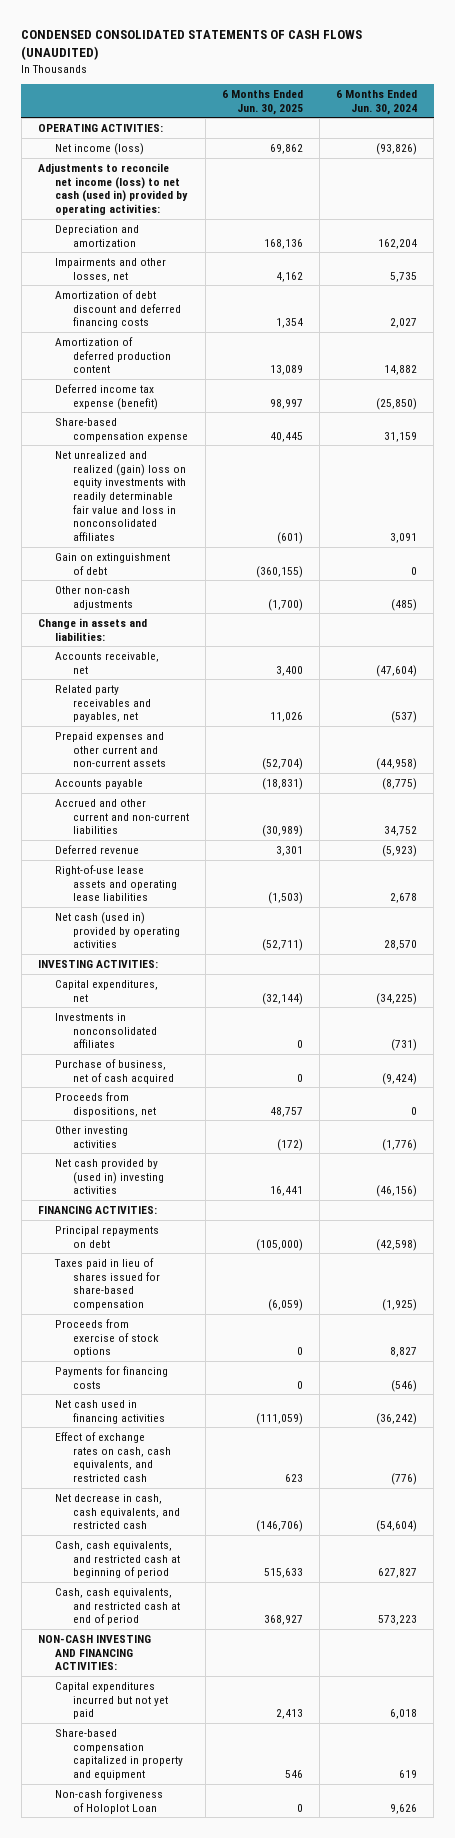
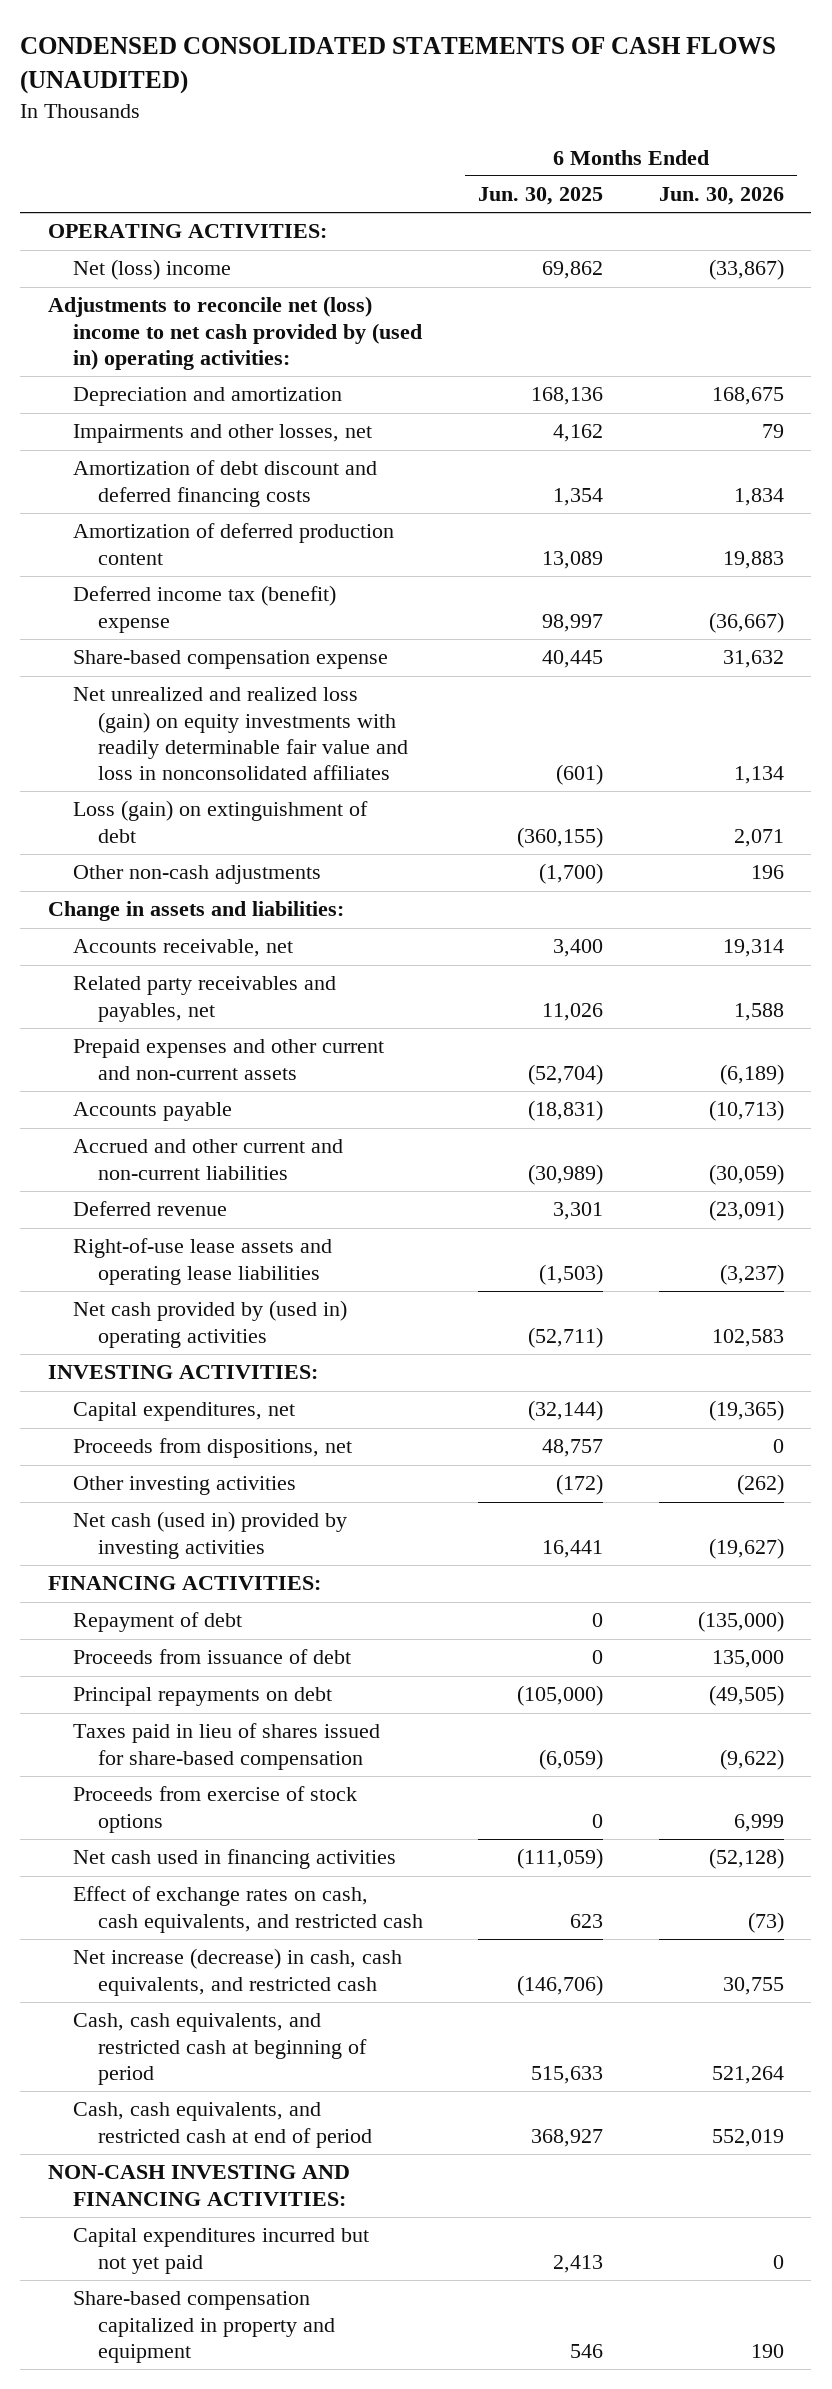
[336,89,418,115] 6 Months Ended Jun. 30, 2024 -> none
none -> [658,187,784,206] Jun. 30, 2026
[55,142,145,155] Net income (loss) -> [73,259,232,281] Net (loss) income
[37,162,189,215] Adjustments to reconcile net income (loss) to net cash (used in) provided by operating activities: -> [47,296,423,370] Adjustments to reconcile net (loss) income to net cash provided by (used in) operating activities:
[55,383,158,410] Deferred income tax expense (benefit) -> [73,585,337,633] Deferred income tax (benefit) expense
[55,450,186,541] Net unrealized and realized (gain) loss on equity investments with readily determinable fair value and loss in nonconsolidated affiliates -> [73,687,409,780] Net unrealized and realized loss (gain) on equity investments with readily determinable fair value and loss in nonconsolidated affiliates
[55,552,171,575] Gain on extinguishment of debt -> [73,800,369,843] Loss (gain) on extinguishment of debt
[55,911,180,949] Net cash (used in) provided by operating activities -> [73,1300,348,1348] Net cash provided by (used in) operating activities
[55,1012,157,1049] Investments in nonconsolidated affiliates -> none
[55,1058,174,1084] Purchase of business, net of cash acquired -> none
[55,1158,164,1195] Net cash provided by (used in) investing activities -> [73,1511,348,1559] Net cash (used in) provided by investing activities
none -> [73,1612,243,1633] Repayment of debt
none -> [73,1649,352,1665] Proceeds from issuance of debt
[55,1365,169,1389] Payments for financing costs -> none
[55,1493,180,1530] Net decrease in cash, cash equivalents, and restricted cash -> [73,1948,403,1996] Net increase (decrease) in cash, cash equivalents, and restricted cash
[55,1788,164,1814] Non-cash forgiveness of Holoplot Loan -> none

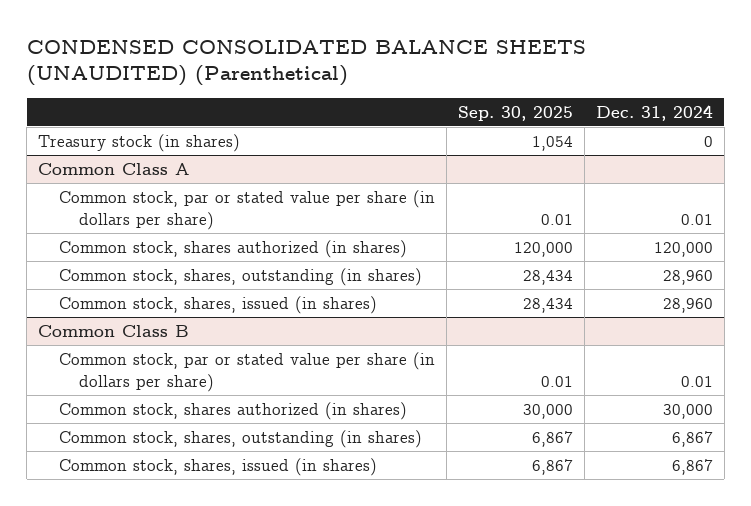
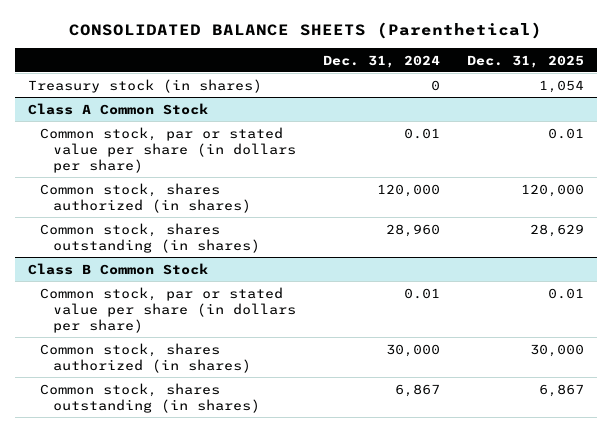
[26,39,586,87] CONDENSED CONSOLIDATED BALANCE SHEETS (UNAUDITED) (Parenthetical) -> [68,21,542,39] CONSOLIDATED BALANCE SHEETS (Parenthetical)
[457,105,573,121] Sep. 30, 2025 -> none
none -> [466,54,584,68] Dec. 31, 2025
[38,162,190,175] Common Class A -> [27,102,208,115] Class A Common Stock
[58,295,377,314] Common stock, shares, issued (in shares) -> none
[58,267,422,286] Common stock, shares, outstanding (in shares) -> [40,222,260,253] Common stock, shares outstanding (in shares)
[38,324,190,337] Common Class B -> [27,262,208,275] Class B Common Stock
[58,457,377,476] Common stock, shares, issued (in shares) -> none
[58,429,422,448] Common stock, shares, outstanding (in shares) -> [40,382,260,413] Common stock, shares outstanding (in shares)

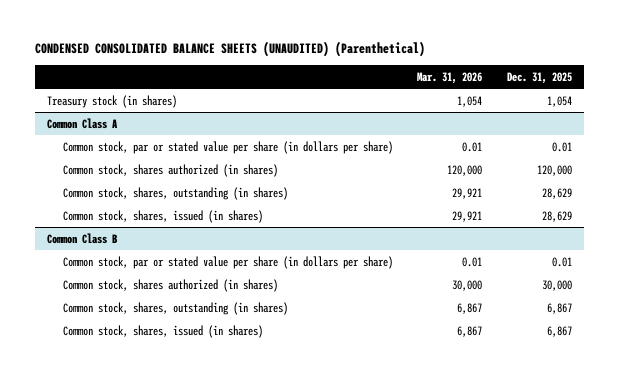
[68,21,542,39] CONSOLIDATED BALANCE SHEETS (Parenthetical) -> [34,41,425,58] CONDENSED CONSOLIDATED BALANCE SHEETS (UNAUDITED) (Parenthetical)
[322,54,440,68] Dec. 31, 2024 -> none
none -> [417,71,483,84] Mar. 31, 2026
[27,102,208,115] Class A Common Stock -> [46,117,118,129] Common Class A
[40,222,260,253] Common stock, shares outstanding (in shares) -> [63,186,289,200] Common stock, shares, outstanding (in shares)
none -> [63,209,264,223] Common stock, shares, issued (in shares)
[27,262,208,275] Class B Common Stock -> [46,232,118,244] Common Class B
[40,382,260,413] Common stock, shares outstanding (in shares) -> [63,301,289,315] Common stock, shares, outstanding (in shares)
none -> [63,324,264,338] Common stock, shares, issued (in shares)

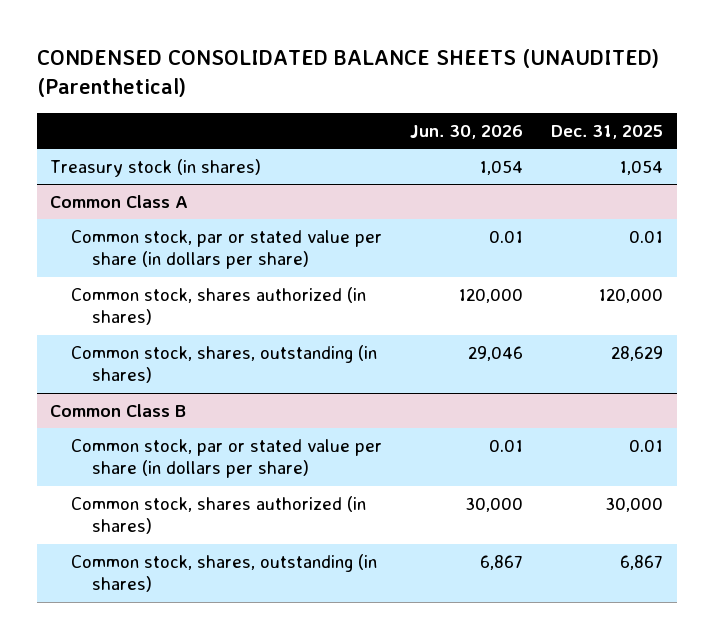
[417,71,483,84] Mar. 31, 2026 -> none
none -> [410,124,524,139] Jun. 30, 2026
[63,209,264,223] Common stock, shares, issued (in shares) -> none
[63,324,264,338] Common stock, shares, issued (in shares) -> none

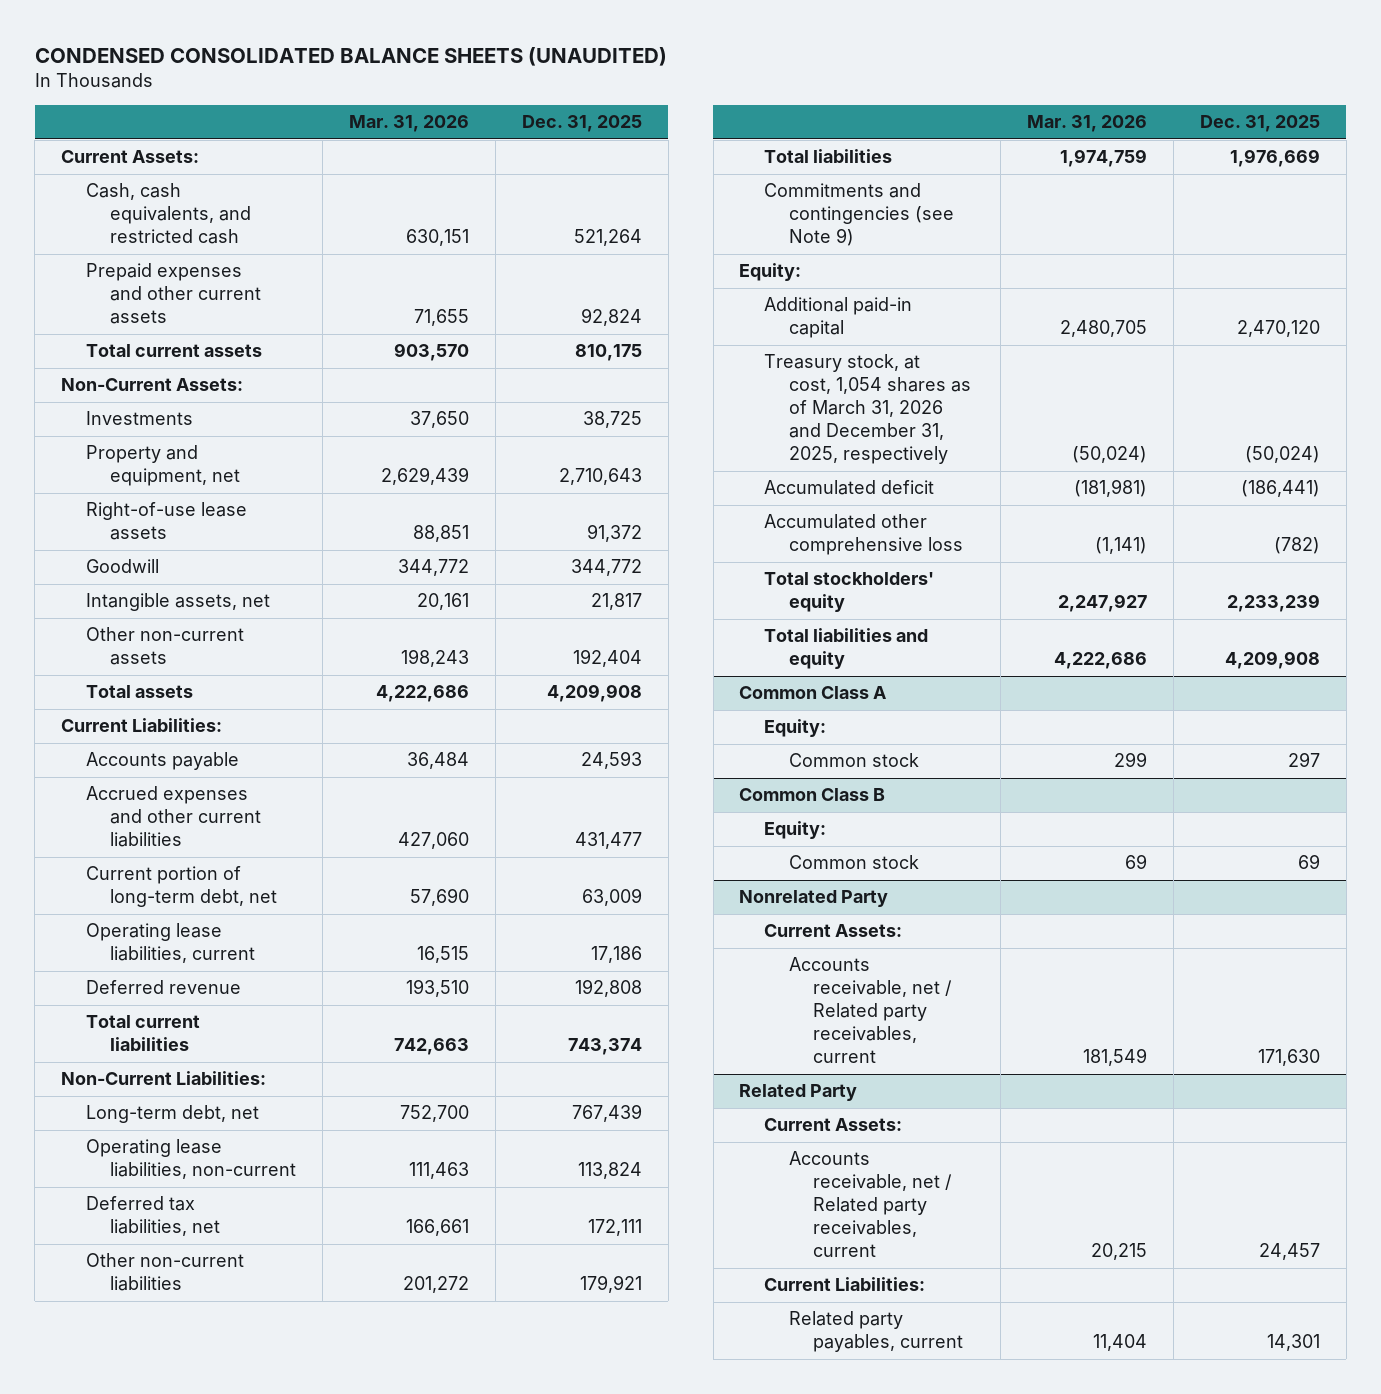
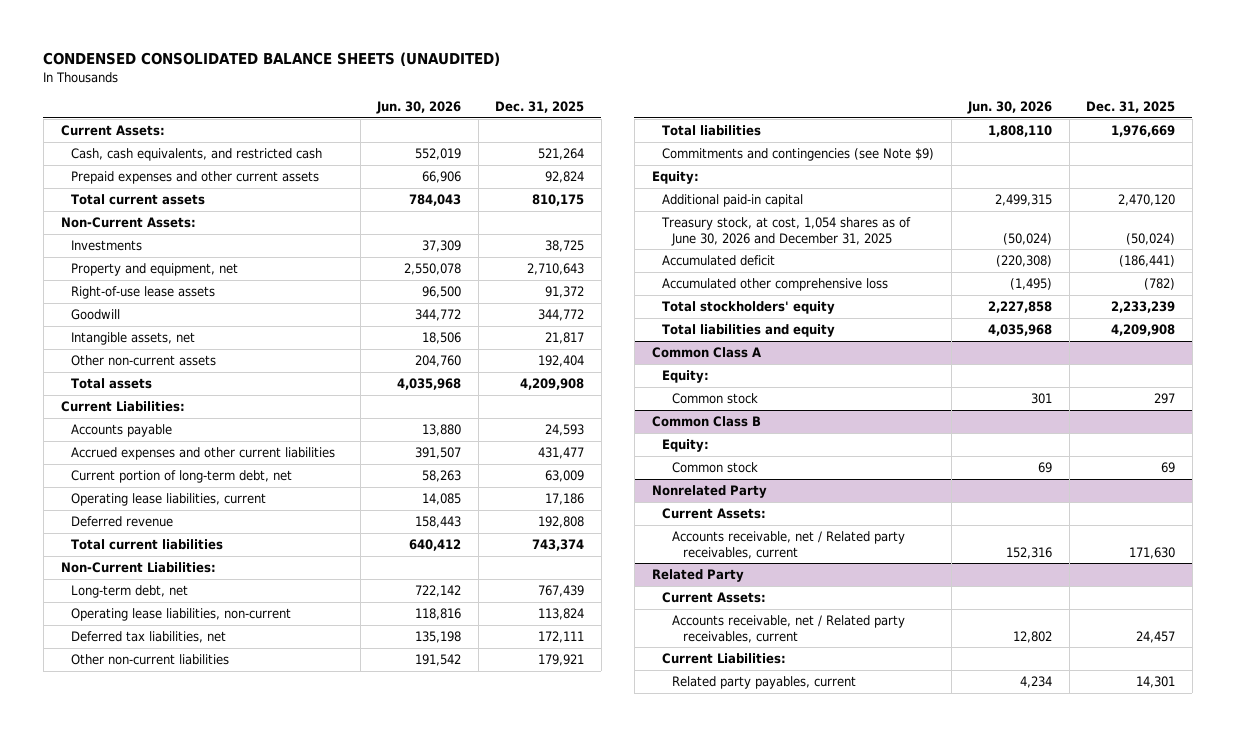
[349,115,470,133] Mar. 31, 2026 -> none
none -> [376,101,462,115] Jun. 30, 2026
[763,183,954,247] Commitments and contingencies (see Note 9) -> [661,148,934,162] Commitments and contingencies (see Note $9)
[763,354,971,465] Treasury stock, at cost, 1,054 shares as of March 31, 2026 and December 31, 2025, respectively -> [660,217,911,246] Treasury stock, at cost, 1,054 shares as of June 30, 2026 and December 31, 2025

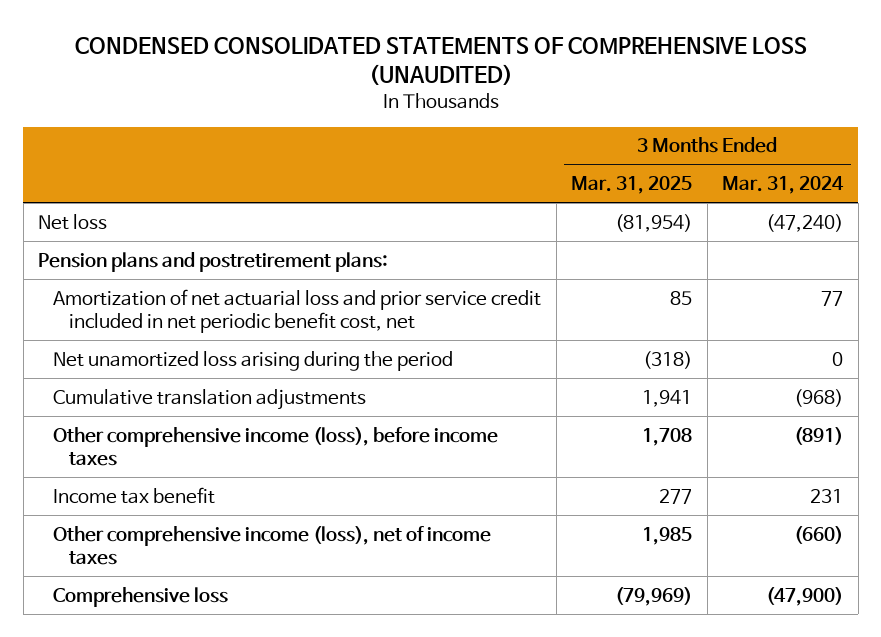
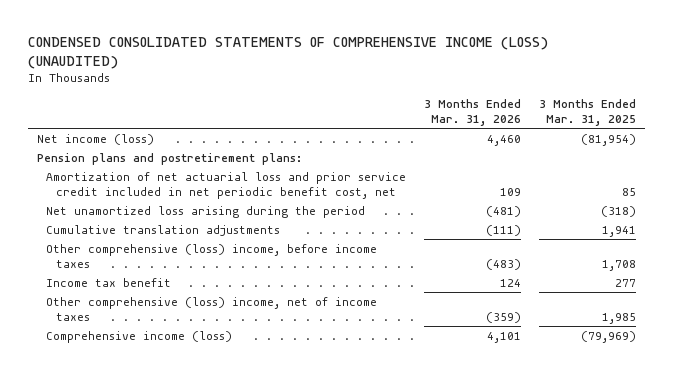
[74,36,807,86] CONDENSED CONSOLIDATED STATEMENTS OF COMPREHENSIVE LOSS (UNAUDITED) -> [27,36,548,69] CONDENSED CONSOLIDATED STATEMENTS OF COMPREHENSIVE INCOME (LOSS) (UNAUDITED)
[722,176,845,195] Mar. 31, 2024 -> none
none -> [424,99,522,127] 3 Months Ended Mar. 31, 2026
[38,213,108,230] Net loss -> [36,133,154,145] Net income (loss)
[53,426,499,466] Other comprehensive income (loss), before income taxes -> [46,243,378,268] Other comprehensive (loss) income, before income taxes
[53,525,492,565] Other comprehensive income (loss), net of income taxes -> [46,296,378,321] Other comprehensive (loss) income, net of income taxes
[53,586,229,607] Comprehensive loss -> [46,330,233,343] Comprehensive income (loss)

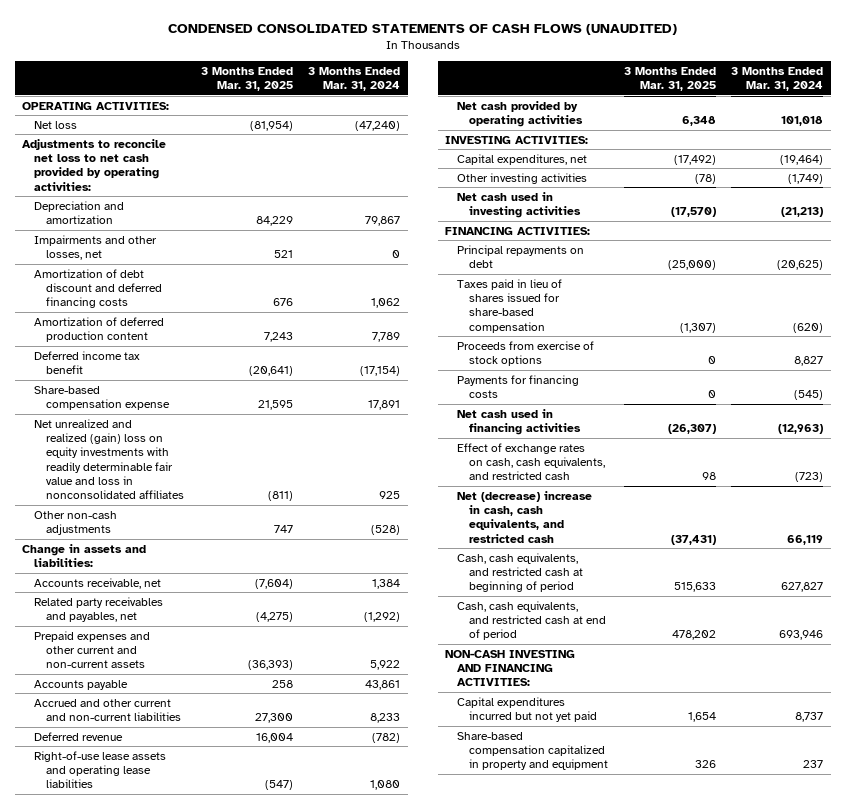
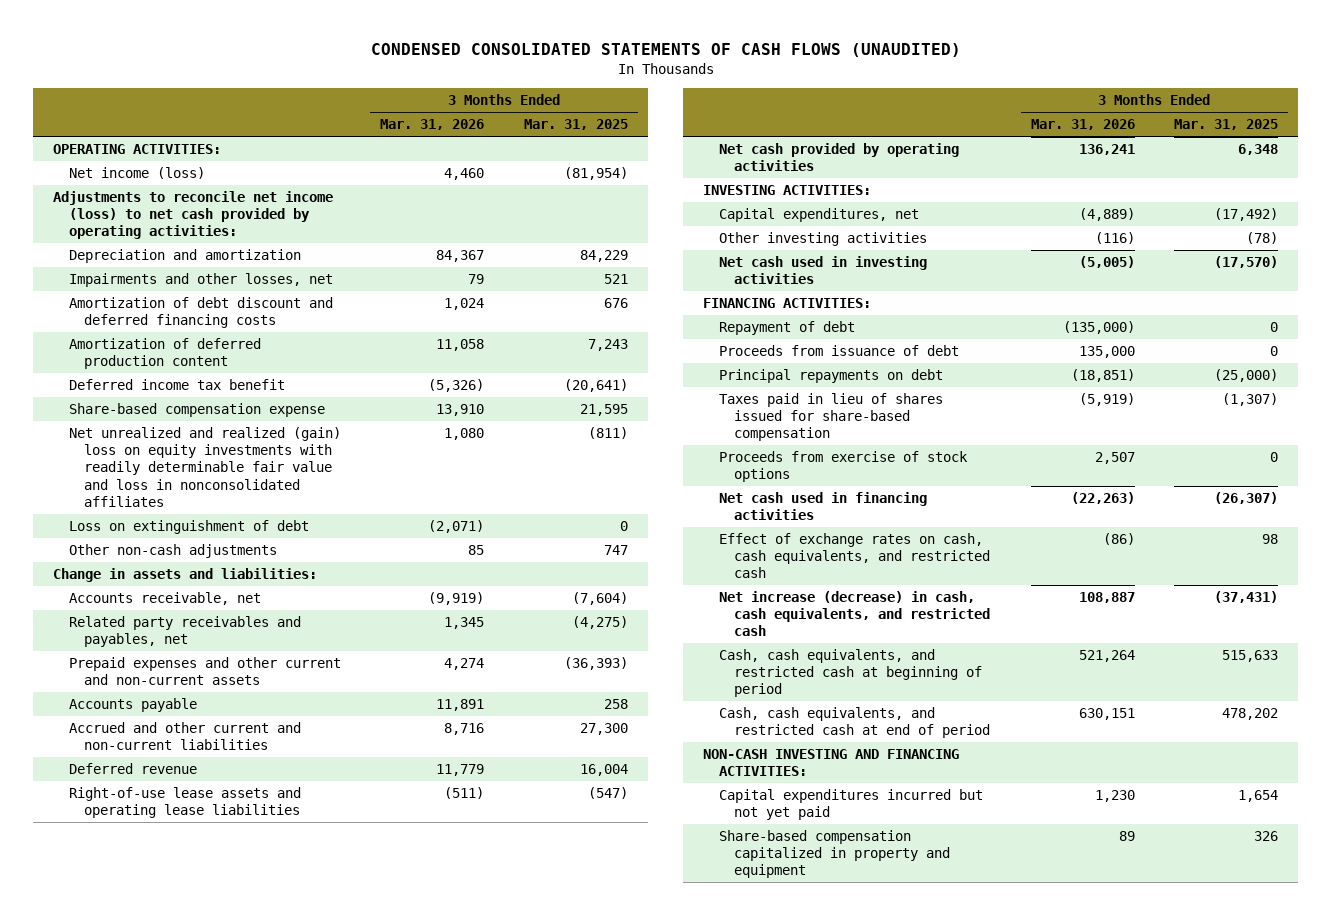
[307,67,400,92] 3 Months Ended Mar. 31, 2024 -> none
none -> [380,119,485,131] Mar. 31, 2026
[34,120,78,129] Net loss -> [68,167,205,180] Net income (loss)
[22,138,167,191] Adjustments to reconcile net loss to net cash provided by operating activities: -> [53,191,334,240] Adjustments to reconcile net income (loss) to net cash provided by operating activities:
none -> [68,520,309,535] Loss on extinguishment of debt
none -> [718,321,855,336] Repayment of debt
none -> [718,345,959,357] Proceeds from issuance of debt
[457,374,580,399] Payments for financing costs -> none
[457,490,593,543] Net (decrease) increase in cash, cash equivalents, and restricted cash -> [718,591,991,637] Net increase (decrease) in cash, cash equivalents, and restricted cash

